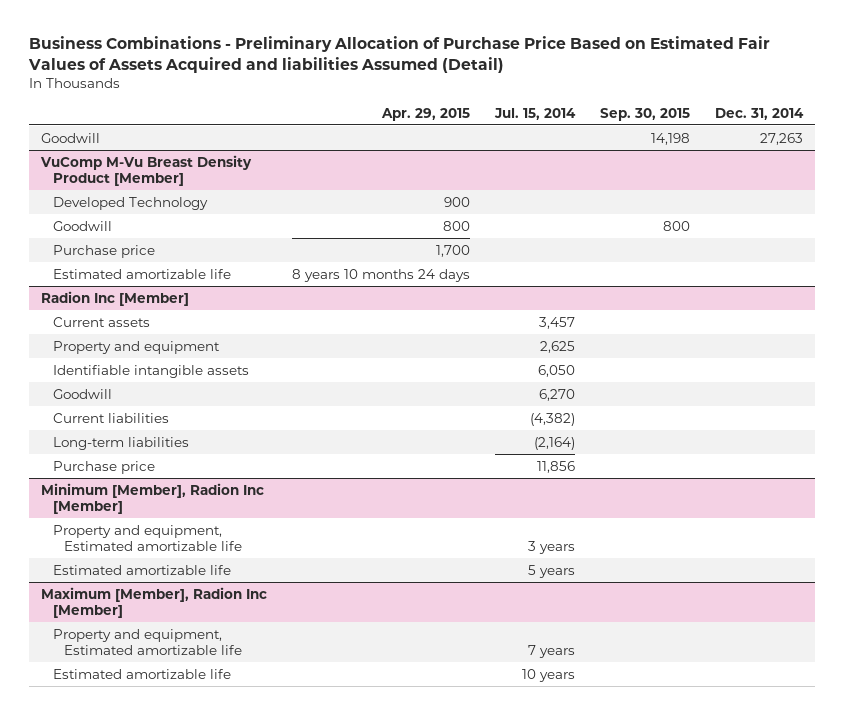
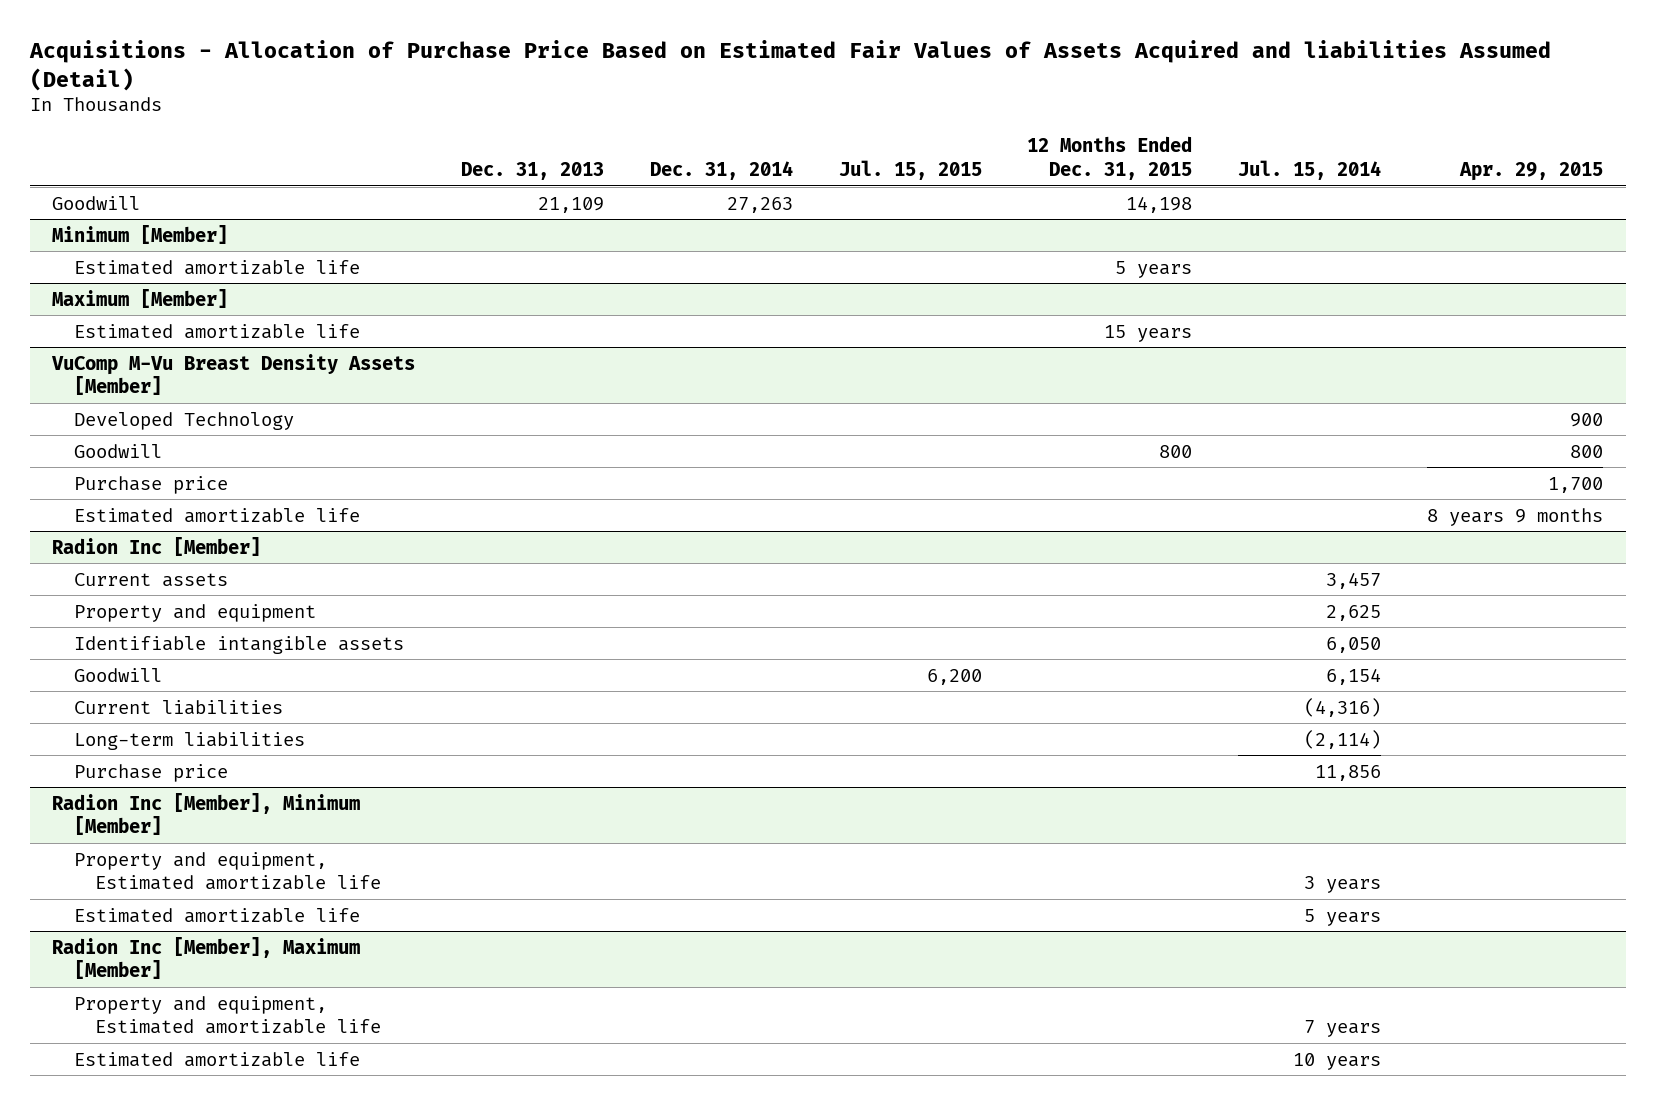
[27,36,770,73] Business Combinations - Preliminary Allocation of Purchase Price Based on Estimated Fair Values of Assets Acquired and liabilities Assumed (Detail) -> [28,40,1551,91] Acquisitions - Allocation of Purchase Price Based on Estimated Fair Values of Assets Acquired and liabilities Assumed (Detail)
[599,107,690,121] Sep. 30, 2015 -> none
none -> [461,161,605,180] Dec. 31, 2013
none -> [838,159,982,180] Jul. 15, 2015
none -> [1027,136,1193,180] 12 Months Ended Dec. 31, 2015
none -> [52,224,229,244] Minimum [Member]
none -> [73,259,360,275] Estimated amortizable life
none -> [52,288,229,308] Maximum [Member]
none -> [73,323,360,339] Estimated amortizable life
[40,154,253,186] VuComp M-Vu Breast Density Product [Member] -> [51,353,416,396] VuComp M-Vu Breast Density Assets [Member]
[291,268,470,282] 8 years 10 months 24 days -> [1426,507,1603,526] 8 years 9 months
[538,388,575,401] 6,270 -> [1325,667,1381,685] 6,154
[529,412,575,426] (4,382) -> [1303,697,1381,717] (4,316)
[533,436,575,450] (2,164) -> [1303,729,1381,749] (2,114)
[41,482,265,514] Minimum [Member], Radion Inc [Member] -> [52,792,361,836] Radion Inc [Member], Minimum [Member]
[41,586,268,618] Maximum [Member], Radion Inc [Member] -> [52,936,361,980] Radion Inc [Member], Maximum [Member]

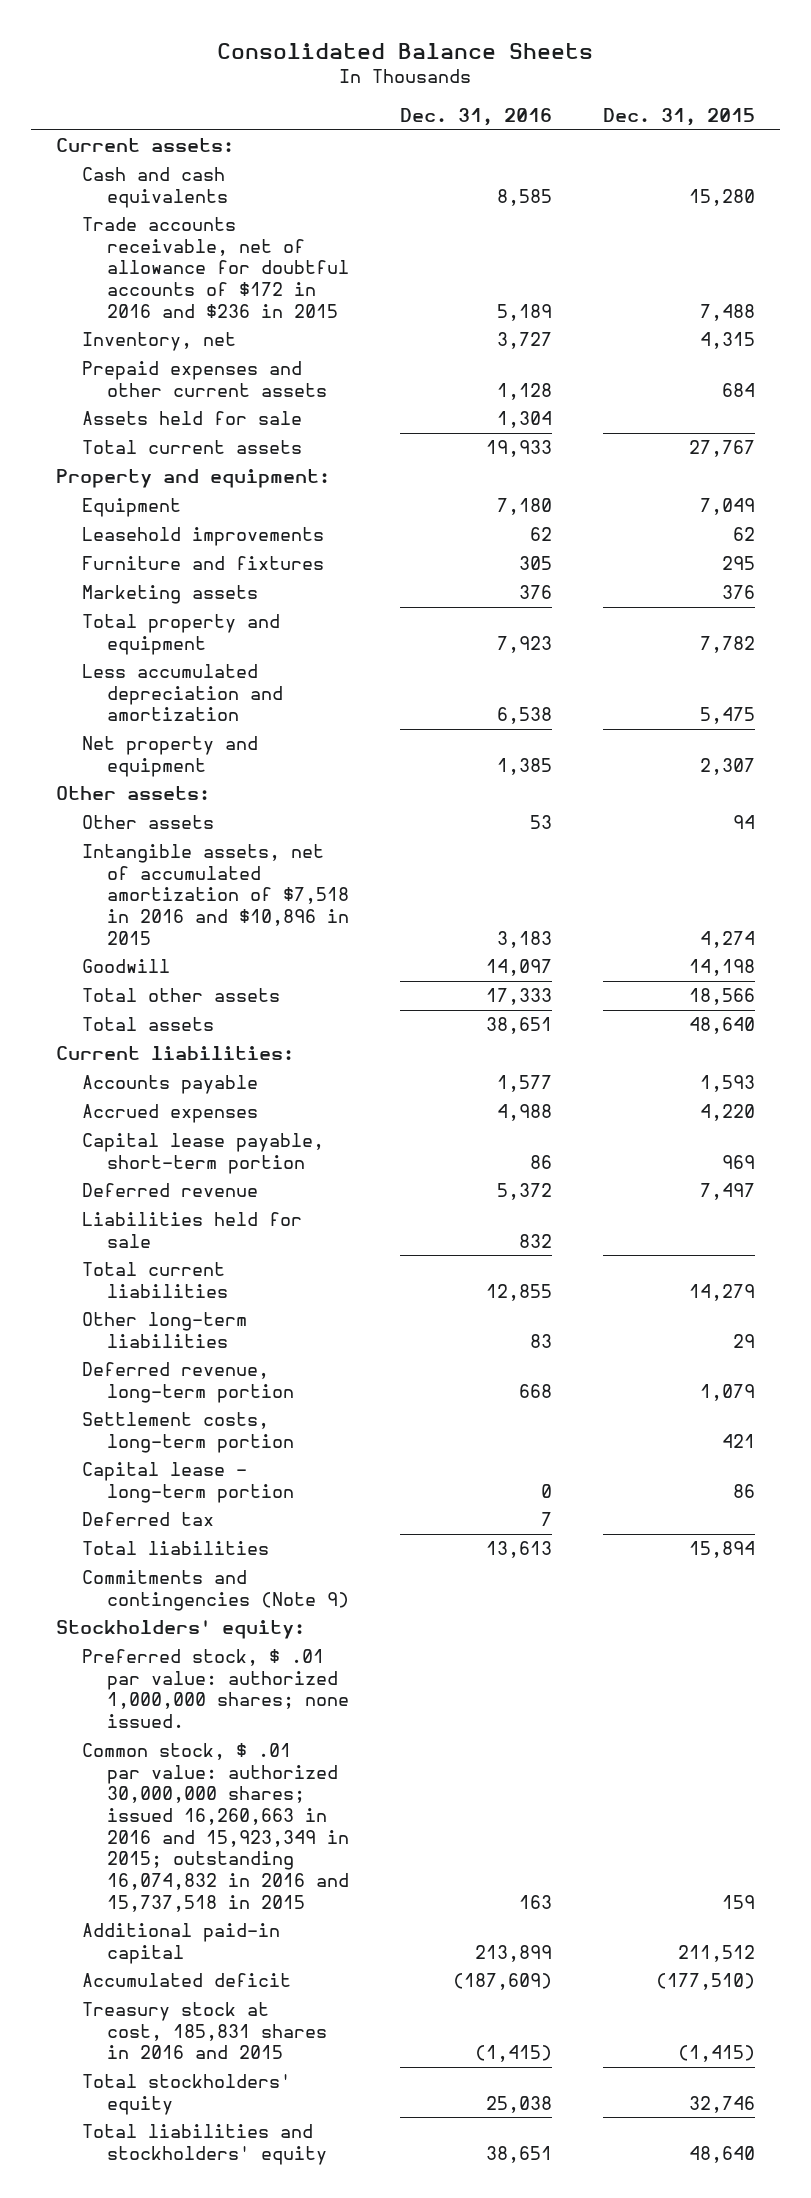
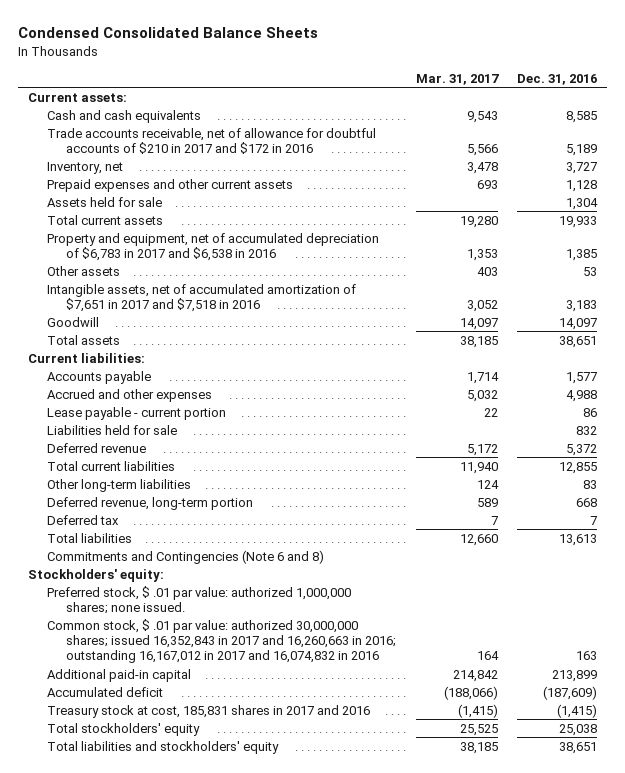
[217,42,594,59] Consolidated Balance Sheets -> [17,26,318,38] Condensed Consolidated Balance Sheets
[602,108,755,127] Dec. 31, 2015 -> none
none -> [415,73,499,85] Mar. 31, 2017
[81,217,350,318] Trade accounts receivable, net of allowance for doubtful accounts of $172 in 2016 and $236 in 2015 -> [46,127,376,154] Trade accounts receivable, net of allowance for doubtful accounts of $210 in 2017 and $172 in 2016
[56,469,331,489] Property and equipment: -> none
[81,498,181,518] Equipment -> none
[81,527,324,547] Leasehold improvements -> none
[81,556,324,571] Furniture and fixtures -> none
[81,585,258,605] Marketing assets -> none
[81,614,280,655] Total property and equipment -> none
[81,664,284,722] Less accumulated depreciation and amortization -> none
[56,786,211,801] Other assets: -> none
[81,736,258,777] Net property and equipment -> [46,232,379,261] Property and equipment, net of accumulated depreciation of $6,783 in 2017 and $6,538 in 2016
[81,844,350,945] Intangible assets, net of accumulated amortization of $7,518 in 2016 and $10,896 in 2015 -> [46,283,356,312] Intangible assets, net of accumulated amortization of $7,651 in 2017 and $7,518 in 2016
[81,988,280,1003] Total other assets -> none
[81,1104,258,1124] Accrued expenses -> [46,388,212,402] Accrued and other expenses
[81,1133,324,1174] Capital lease payable, short-term portion -> [46,406,226,420] Lease payable - current portion
[81,1183,258,1198] Deferred revenue -> [46,442,146,453] Deferred revenue
[81,1412,295,1453] Settlement costs, long-term portion -> none
[81,1462,295,1503] Capital lease - long-term portion -> none
[81,1570,350,1611] Commitments and contingencies (Note 9) -> [46,549,324,564] Commitments and Contingencies (Note 6 and 8)
[81,1743,350,1912] Common stock, $ .01 par value: authorized 30,000,000 shares; issued 16,260,663 in 2016 and 15,923,349 in 2015; outstanding 16,074,832 in 2016 and 15,737,518 in 2015 -> [46,618,397,664] Common stock, $ .01 par value: authorized 30,000,000 shares; issued 16,352,843 in 2017 and 16,260,663 in 2016; outstanding 16,167,012 in 2017 and 16,074,832 in 2016
[81,2002,328,2060] Treasury stock at cost, 185,831 shares in 2016 and 2015 -> [46,704,370,718] Treasury stock at cost, 185,831 shares in 2017 and 2016

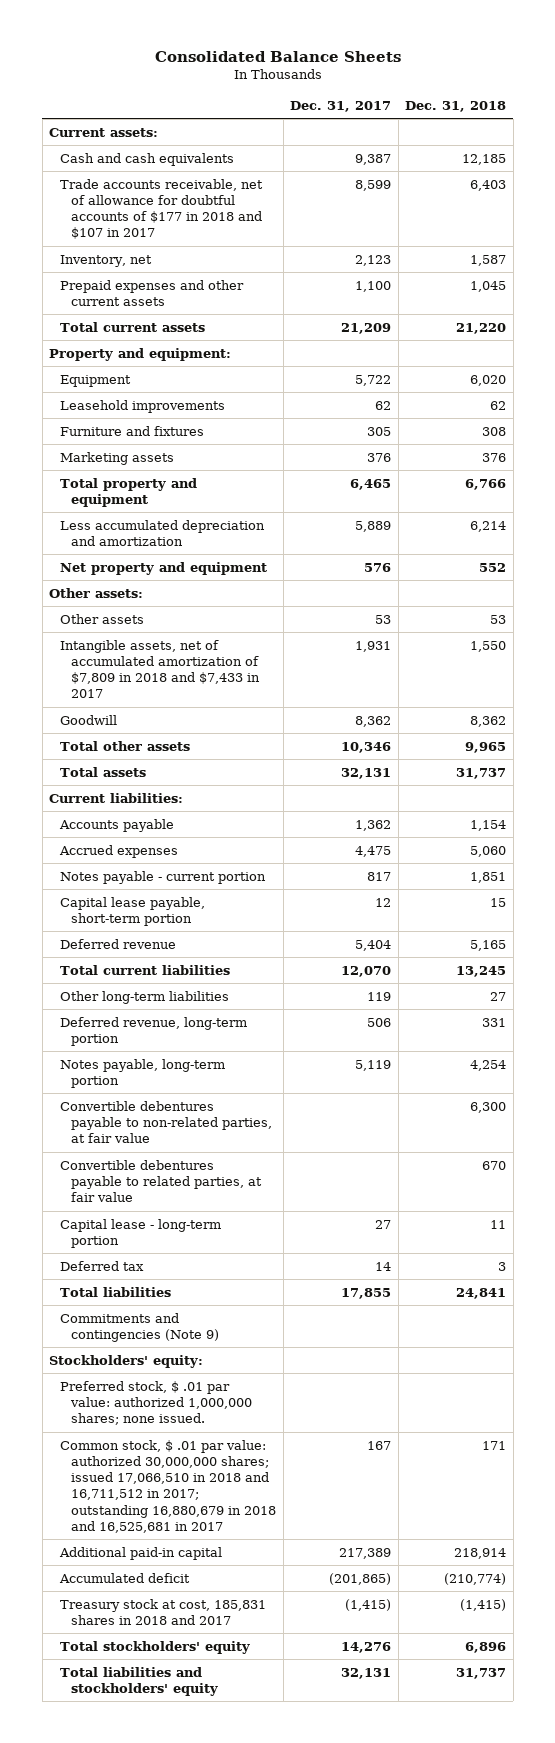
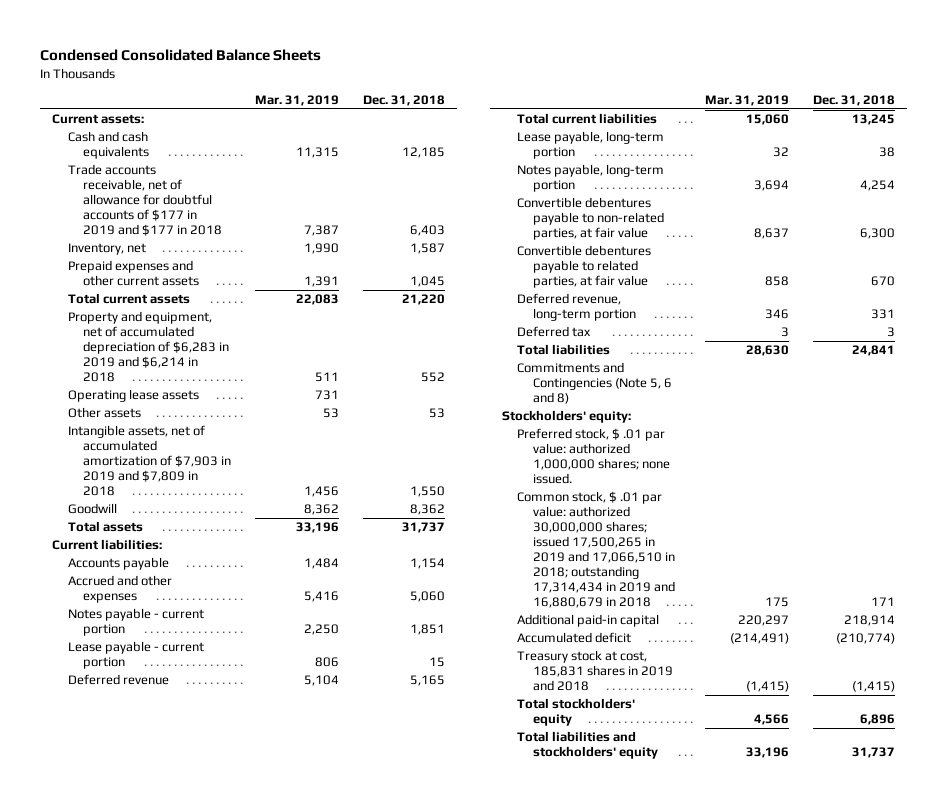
[154,50,401,62] Consolidated Balance Sheets -> [40,49,322,62] Condensed Consolidated Balance Sheets
[290,100,392,112] Dec. 31, 2017 -> none
none -> [255,95,340,107] Mar. 31, 2019
[60,178,264,240] Trade accounts receivable, net of allowance for doubtful accounts of $177 in 2018 and $107 in 2017 -> [67,164,223,236] Trade accounts receivable, net of allowance for doubtful accounts of $177 in 2019 and $177 in 2018
[49,347,232,361] Property and equipment: -> none
[60,374,132,387] Equipment -> none
[60,399,226,413] Leasehold improvements -> none
[60,425,205,436] Furniture and fixtures -> none
[60,451,175,465] Marketing assets -> none
[60,477,198,507] Total property and equipment -> none
[60,519,266,546] Less accumulated depreciation and amortization -> none
[49,587,144,598] Other assets: -> none
[60,561,268,575] Net property and equipment -> [67,311,230,382] Property and equipment, net of accumulated depreciation of $6,283 in 2019 and $6,214 in 2018
none -> [67,389,199,403] Operating lease assets
[60,639,261,699] Intangible assets, net of accumulated amortization of $7,809 in 2018 and $7,433 in 2017 -> [67,425,232,496] Intangible assets, net of accumulated amortization of $7,903 in 2019 and $7,809 in 2018
[60,740,191,751] Total other assets -> none
[59,844,179,858] Accrued expenses -> [67,575,172,604] Accrued and other expenses
[60,896,206,926] Capital lease payable, short-term portion -> [67,641,204,670] Lease payable - current portion
[60,990,230,1004] Other long-term liabilities -> none
none -> [517,131,665,160] Lease payable, long-term portion
[60,1218,222,1248] Capital lease - long-term portion -> none
[60,1016,248,1046] Deferred revenue, long-term portion -> [517,293,636,322] Deferred revenue, long-term portion
[60,1312,220,1342] Commitments and contingencies (Note 9) -> [517,362,672,405] Commitments and Contingencies (Note 5, 6 and 8)
[60,1439,277,1533] Common stock, $ .01 par value: authorized 30,000,000 shares; issued 17,066,510 in 2018 and 16,711,512 in 2017; outstanding 16,880,679 in 2018 and 16,525,681 in 2017 -> [517,491,675,608] Common stock, $ .01 par value: authorized 30,000,000 shares; issued 17,500,265 in 2019 and 17,066,510 in 2018; outstanding 17,314,434 in 2019 and 16,880,679 in 2018
[60,1598,267,1625] Treasury stock at cost, 185,831 shares in 2018 and 2017 -> [517,650,673,692] Treasury stock at cost, 185,831 shares in 2019 and 2018

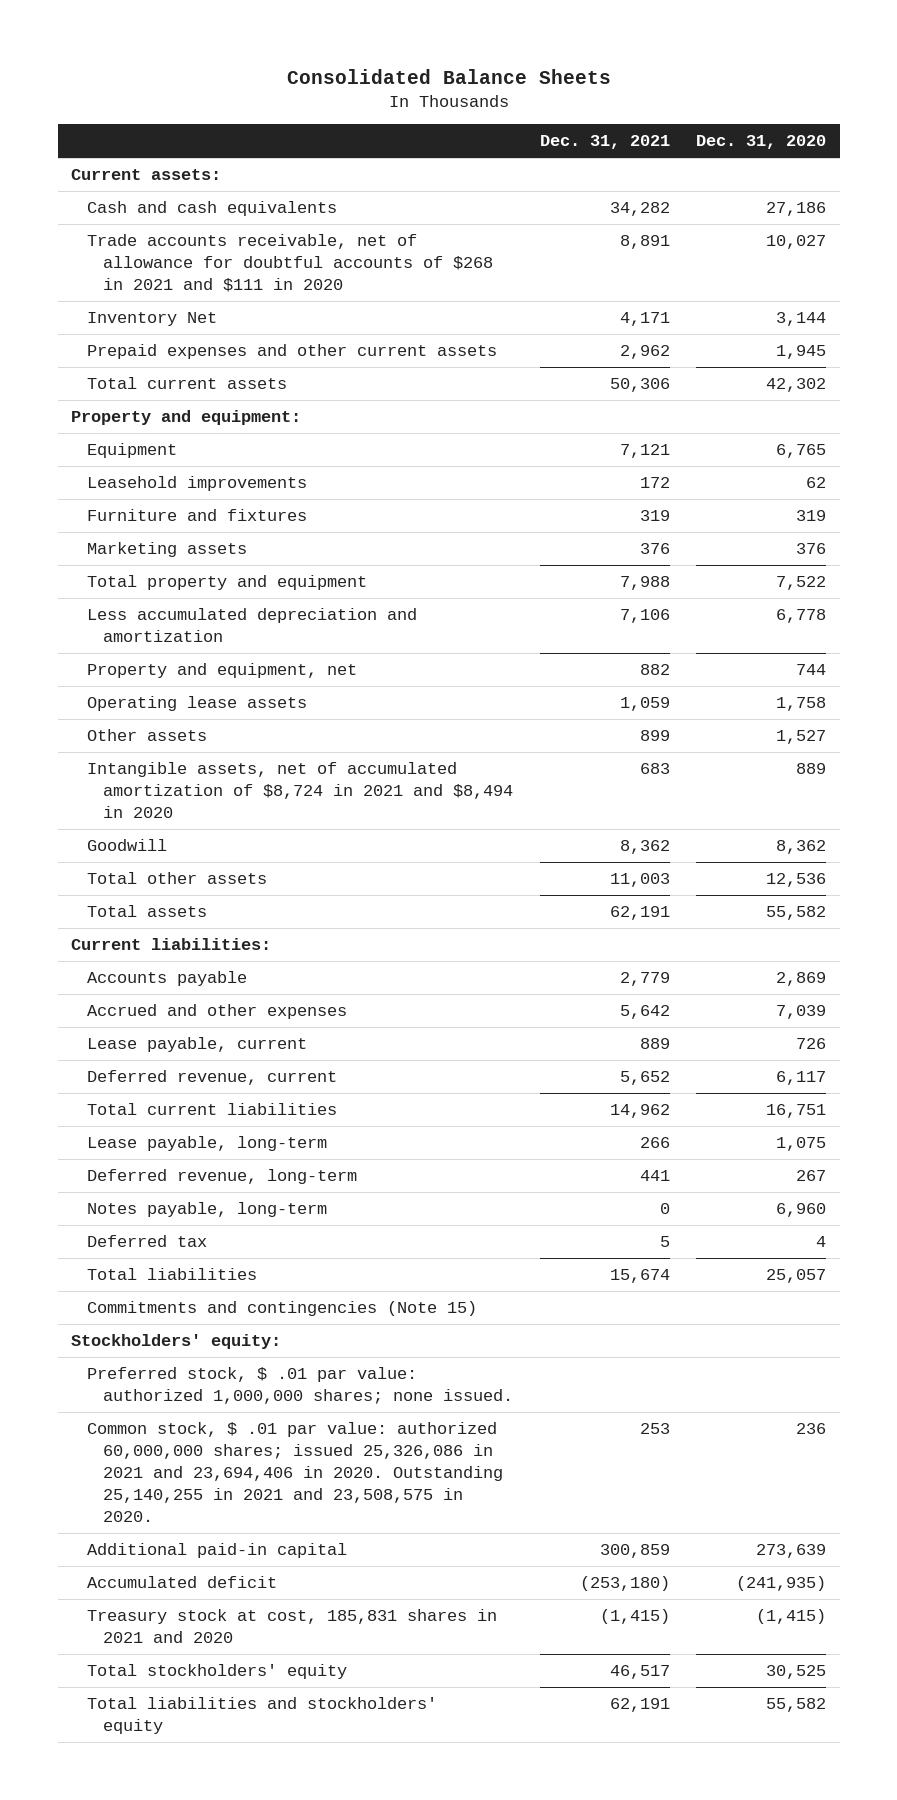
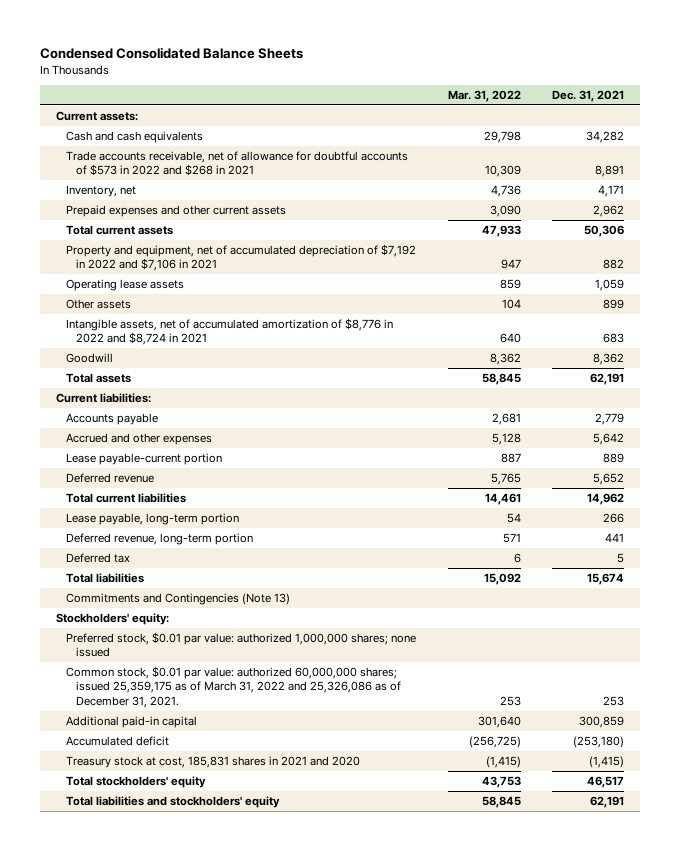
[286,69,611,85] Consolidated Balance Sheets -> [40,47,304,60] Condensed Consolidated Balance Sheets
[696,135,827,150] Dec. 31, 2020 -> none
none -> [447,90,521,103] Mar. 31, 2022
[87,234,493,292] Trade accounts receivable, net of allowance for doubtful accounts of $268 in 2021 and $111 in 2020 -> [66,150,409,177] Trade accounts receivable, net of allowance for doubtful accounts of $573 in 2022 and $268 in 2021
[87,312,218,327] Inventory Net -> [66,184,137,197] Inventory, net
[71,410,302,426] Property and equipment: -> none
[87,443,178,459] Equipment -> none
[87,476,308,492] Leasehold improvements -> none
[87,509,308,522] Furniture and fixtures -> none
[87,542,248,558] Marketing assets -> none
[87,575,368,591] Total property and equipment -> none
[87,608,418,643] Less accumulated depreciation and amortization -> none
[87,663,358,679] Property and equipment, net -> [66,243,417,272] Property and equipment, net of accumulated depreciation of $7,192 in 2022 and $7,106 in 2021
[87,762,513,818] Intangible assets, net of accumulated amortization of $8,724 in 2021 and $8,494 in 2020 -> [66,317,394,346] Intangible assets, net of accumulated amortization of $8,776 in 2022 and $8,724 in 2021
[87,872,268,885] Total other assets -> none
[87,1037,308,1053] Lease payable, current -> [66,452,223,465] Lease payable-current portion
[87,1070,338,1086] Deferred revenue, current -> [66,472,155,483] Deferred revenue
[87,1202,328,1218] Notes payable, long-term -> none
[87,1136,328,1152] Lease payable, long-term -> [66,512,240,525] Lease payable, long-term portion
[87,1169,358,1185] Deferred revenue, long-term -> [66,532,254,545] Deferred revenue, long-term portion
[87,1301,478,1317] Commitments and contingencies (Note 15) -> [66,592,291,605] Commitments and Contingencies (Note 13)
[87,1367,513,1405] Preferred stock, $ .01 par value: authorized 1,000,000 shares; none issued. -> [66,631,417,658] Preferred stock, $0.01 par value: authorized 1,000,000 shares; none issued
[87,1422,503,1522] Common stock, $ .01 par value: authorized 60,000,000 shares; issued 25,326,086 in 2021 and 23,694,406 in 2020. Outstanding 25,140,255 in 2021 and 23,508,575 in 2020. -> [66,665,402,709] Common stock, $0.01 par value: authorized 60,000,000 shares; issued 25,359,175 as of March 31, 2022 and 25,326,086 as of December 31, 2021.

